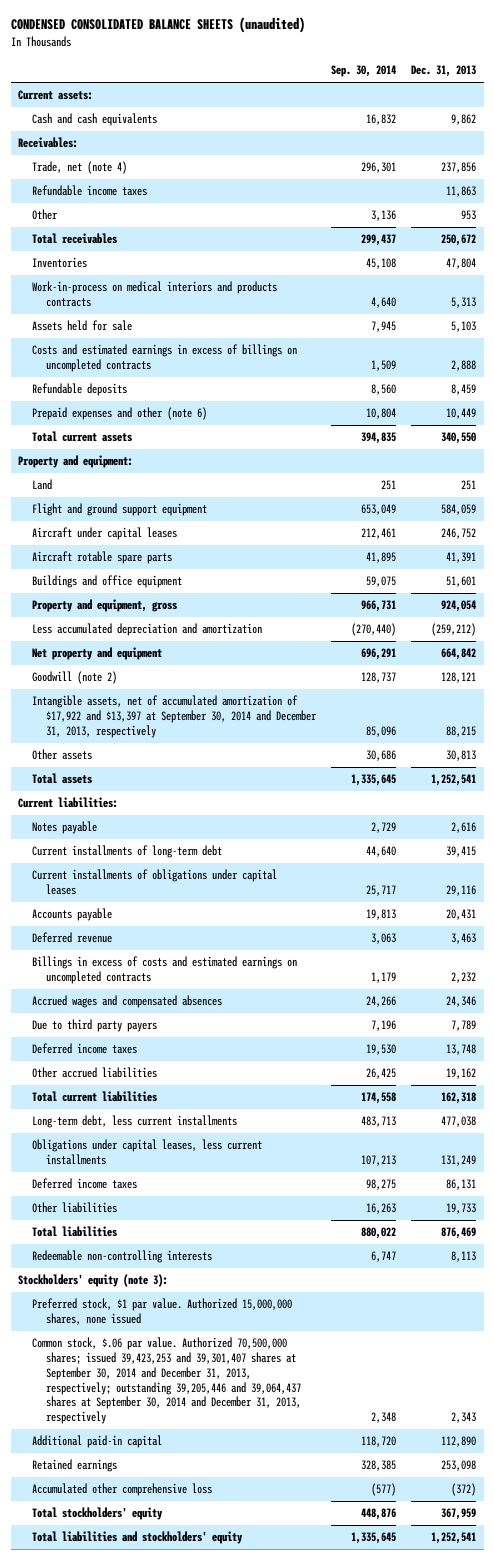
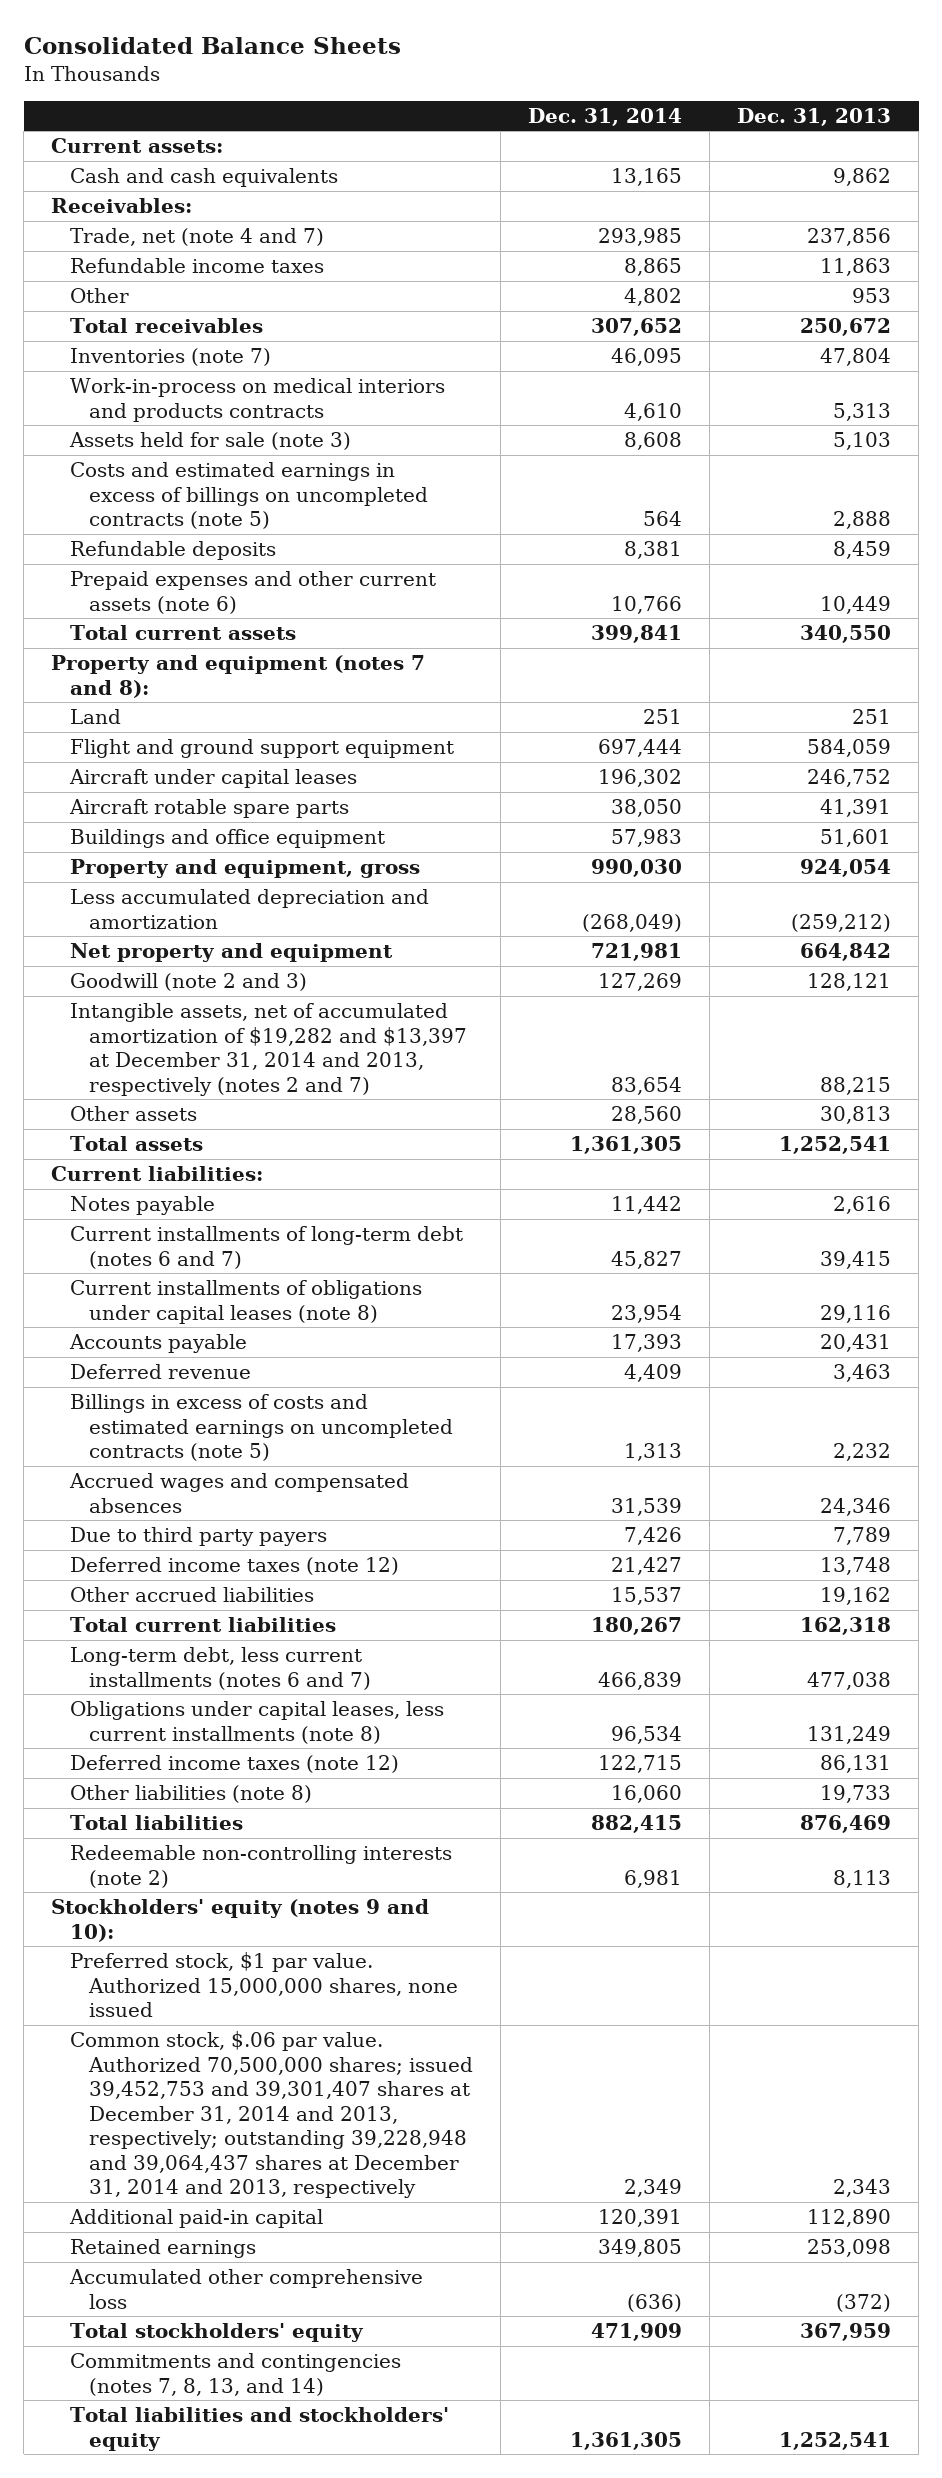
[10,17,305,34] CONDENSED CONSOLIDATED BALANCE SHEETS (unaudited) -> [23,37,401,55] Consolidated Balance Sheets
[330,65,396,78] Sep. 30, 2014 -> none
none -> [527,107,682,126] Dec. 31, 2014
[31,161,127,175] Trade, net (note 4) -> [69,228,324,247] Trade, net (note 4 and 7)
[31,257,87,269] Inventories -> [69,348,271,367] Inventories (note 7)
[31,320,132,332] Assets held for sale -> [68,432,351,451] Assets held for sale (note 3)
[31,344,297,373] Costs and estimated earnings in excess of billings on uncompleted contracts -> [69,462,428,530] Costs and estimated earnings in excess of billings on uncompleted contracts (note 5)
[31,407,207,421] Prepaid expenses and other (note 6) -> [69,571,436,614] Prepaid expenses and other current assets (note 6)
[18,455,134,469] Property and equipment: -> [51,655,426,698] Property and equipment (notes 7 and 8):
[31,671,117,685] Goodwill (note 2) -> [69,973,307,992] Goodwill (note 2 and 3)
[31,695,317,738] Intangible assets, net of accumulated amortization of $17,922 and $13,397 at September 30, 2014 and December 31, 2013, respectively -> [69,1003,467,1096] Intangible assets, net of accumulated amortization of $19,282 and $13,397 at December 31, 2014 and 2013, respectively (notes 2 and 7)
[31,845,222,859] Current installments of long-term debt -> [69,1226,463,1269] Current installments of long-term debt (notes 6 and 7)
[31,869,277,896] Current installments of obligations under capital leases -> [69,1280,422,1324] Current installments of obligations under capital leases (note 8)
[31,956,297,985] Billings in excess of costs and estimated earnings on uncompleted contracts -> [69,1394,453,1462] Billings in excess of costs and estimated earnings on uncompleted contracts (note 5)
[31,1043,137,1055] Deferred income taxes -> [69,1557,399,1576] Deferred income taxes (note 12)
[31,1115,237,1129] Long-term debt, less current installments -> [69,1647,371,1690] Long-term debt, less current installments (notes 6 and 7)
[31,1139,262,1166] Obligations under capital leases, less current installments -> [69,1701,444,1744] Obligations under capital leases, less current installments (note 8)
[31,1178,137,1190] Deferred income taxes -> [69,1755,399,1774] Deferred income taxes (note 12)
[31,1202,117,1214] Other liabilities -> [69,1785,312,1804] Other liabilities (note 8)
[31,1250,212,1264] Redeemable non-controlling interests -> [69,1845,452,1888] Redeemable non-controlling interests (note 2)
[18,1274,169,1288] Stockholders' equity (note 3): -> [51,1899,430,1942] Stockholders' equity (notes 9 and 10):
[31,1337,301,1425] Common stock, $.06 par value. Authorized 70,500,000 shares; issued 39,423,253 and 39,301,407 shares at September 30, 2014 and December 31, 2013, respectively; outstanding 39,205,446 and 39,064,437 shares at September 30, 2014 and December 31, 2013, respectively -> [69,2031,473,2199] Common stock, $.06 par value. Authorized 70,500,000 shares; issued 39,452,753 and 39,301,407 shares at December 31, 2014 and 2013, respectively; outstanding 39,228,948 and 39,064,437 shares at December 31, 2014 and 2013, respectively
none -> [69,2353,401,2396] Commitments and contingencies (notes 7, 8, 13, and 14)

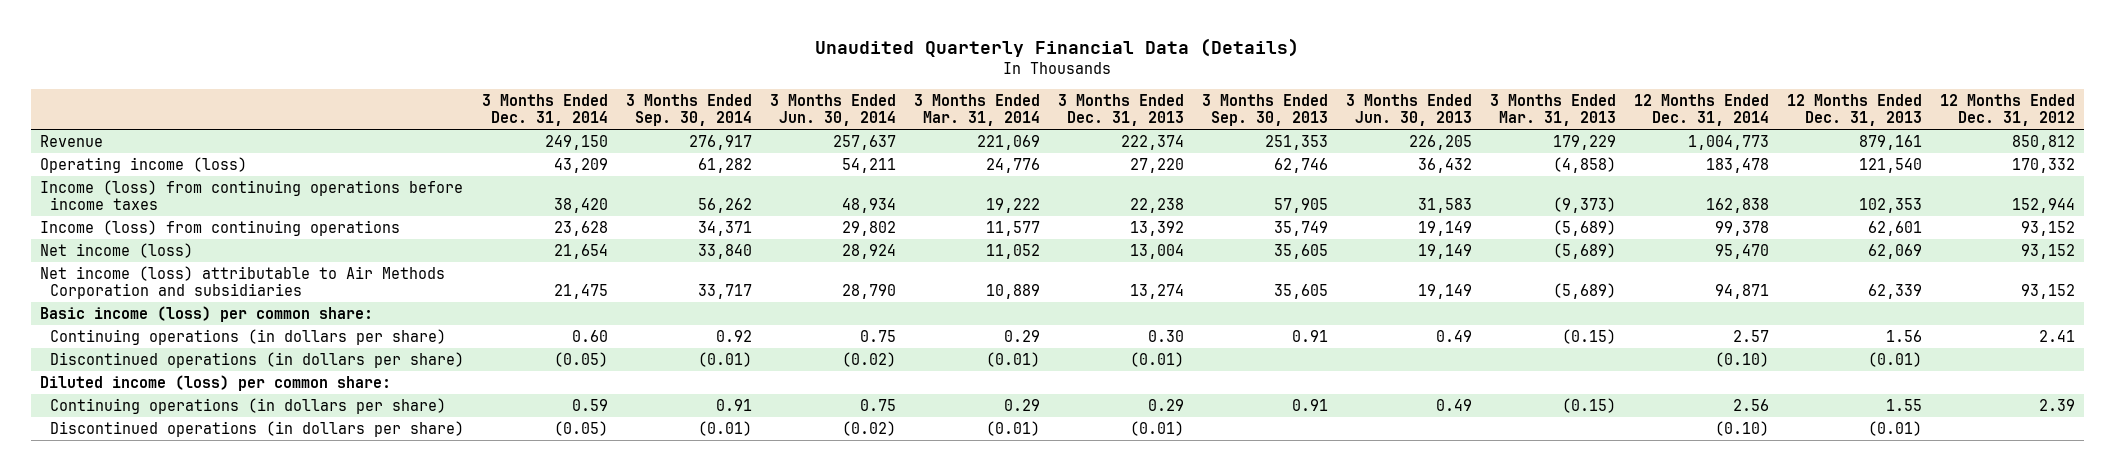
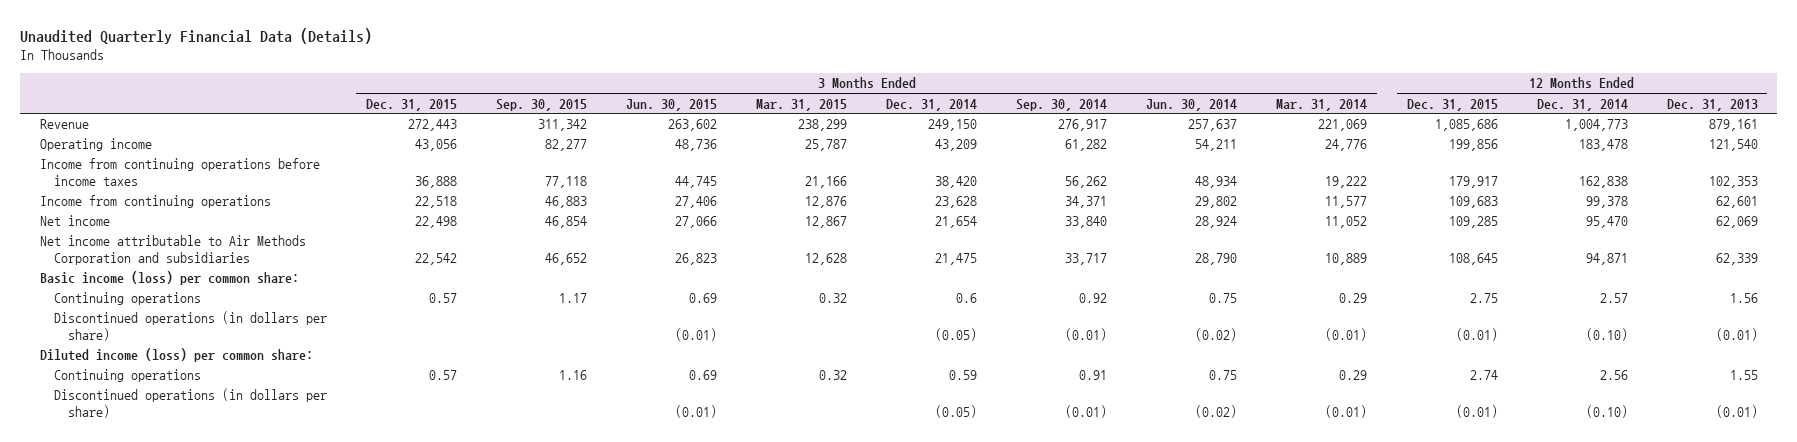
[1058,93,1185,127] 3 Months Ended Dec. 31, 2013 -> none
[1202,93,1329,127] 3 Months Ended Sep. 30, 2013 -> none
[1346,93,1473,127] 3 Months Ended Jun. 30, 2013 -> none
[1490,93,1617,127] 3 Months Ended Mar. 31, 2013 -> none
[1939,93,2075,127] 12 Months Ended Dec. 31, 2012 -> none
none -> [366,98,458,111] Dec. 31, 2015
none -> [496,98,588,111] Sep. 30, 2015
none -> [626,98,718,111] Jun. 30, 2015
none -> [756,98,848,111] Mar. 31, 2015
none -> [1406,98,1498,111] Dec. 31, 2015
[39,156,247,173] Operating income (loss) -> [39,138,152,152] Operating income
[39,179,463,211] Income (loss) from continuing operations before income taxes -> [39,158,320,186] Income from continuing operations before income taxes
[39,219,400,236] Income (loss) from continuing operations -> [39,195,271,209] Income from continuing operations
[39,242,193,258] Net income (loss) -> [39,215,110,227] Net income
[39,265,445,300] Net income (loss) attributable to Air Methods Corporation and subsidiaries -> [39,235,306,265] Net income attributable to Air Methods Corporation and subsidiaries
[50,328,447,345] Continuing operations (in dollars per share) -> [53,292,201,306] Continuing operations
[572,329,609,342] 0.60 -> [956,293,978,304] 0.6
[50,397,447,414] Continuing operations (in dollars per share) -> [53,369,201,383] Continuing operations

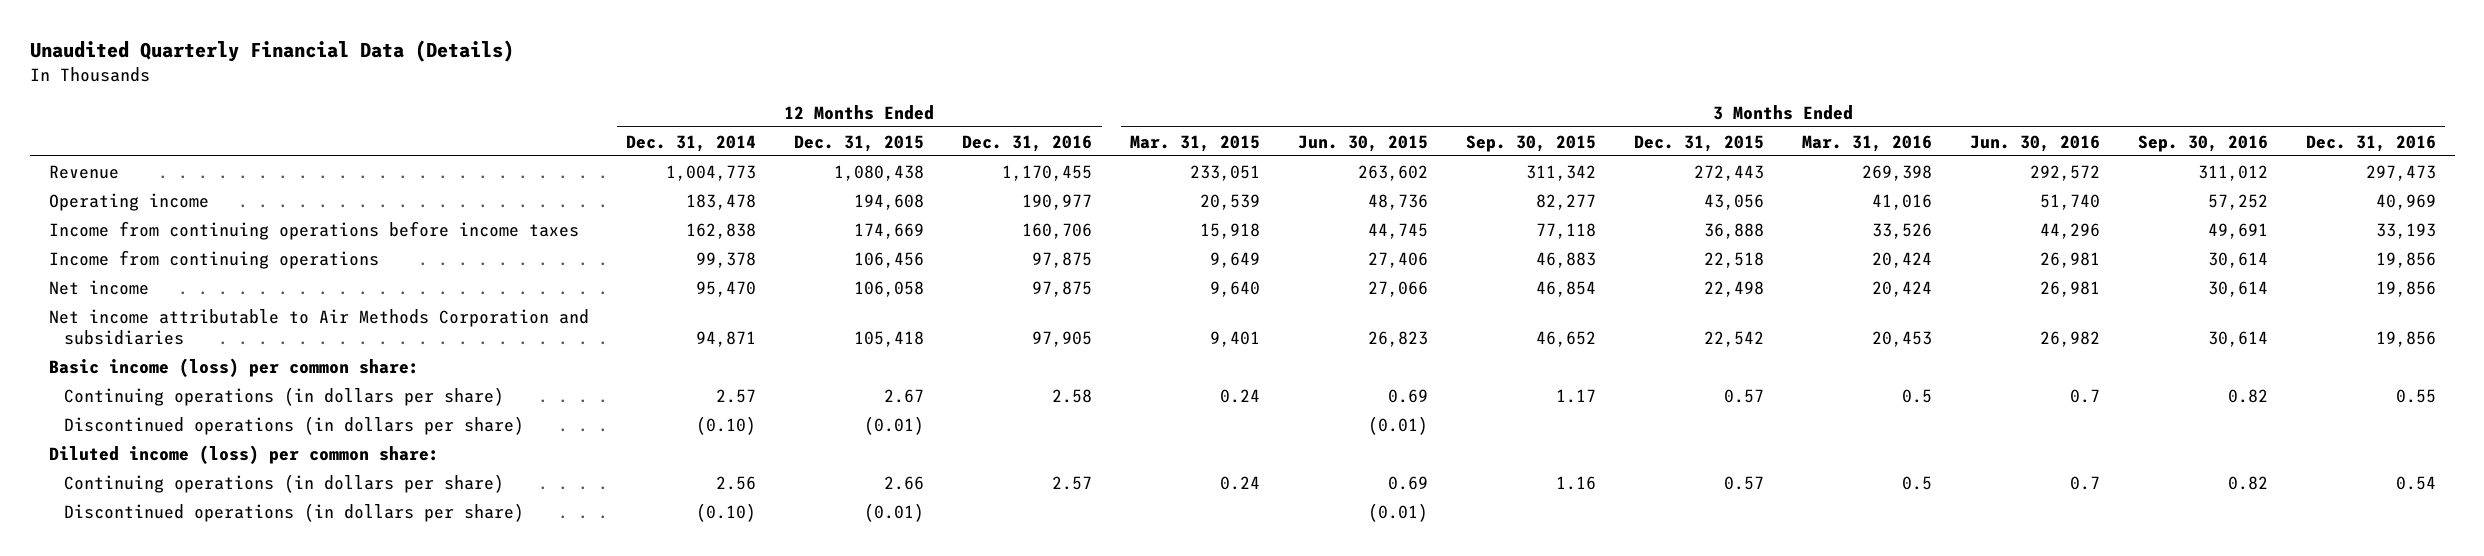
[886,98,978,111] Dec. 31, 2014 -> none
[1016,98,1108,111] Sep. 30, 2014 -> none
[1146,98,1238,111] Jun. 30, 2014 -> none
[1276,98,1368,111] Mar. 31, 2014 -> none
[1666,98,1758,111] Dec. 31, 2013 -> none
none -> [962,134,1093,152] Dec. 31, 2016
none -> [1801,134,1932,152] Mar. 31, 2016
none -> [1969,134,2100,152] Jun. 30, 2016
none -> [2137,134,2268,152] Sep. 30, 2016
none -> [2305,134,2436,152] Dec. 31, 2016
[798,119,848,132] 238,299 -> [1190,164,1261,181] 233,051
[1434,119,1498,132] 1,085,686 -> [834,164,925,181] 1,080,438
[805,139,848,152] 25,787 -> [1200,193,1261,210] 20,539
[1448,139,1498,152] 199,856 -> [854,193,925,210] 194,608
[805,175,848,188] 21,166 -> [1200,222,1261,239] 15,918
[1448,175,1498,188] 179,917 -> [854,222,925,239] 174,669
[805,196,848,209] 12,876 -> [1210,251,1261,268] 9,649
[1448,196,1498,209] 109,683 -> [854,251,925,268] 106,456
[805,216,848,229] 12,867 -> [1210,280,1261,297] 9,640
[1448,216,1498,229] 109,285 -> [854,280,925,297] 106,058
[805,252,848,265] 12,628 -> [1210,330,1261,347] 9,401
[1448,252,1498,265] 108,645 -> [854,330,925,347] 105,418
[53,292,201,306] Continuing operations -> [63,386,504,406] Continuing operations (in dollars per share)
[819,293,848,304] 0.32 -> [1220,388,1261,403] 0.24
[1469,293,1498,304] 2.75 -> [884,388,925,403] 2.67
[53,369,201,383] Continuing operations -> [63,473,504,493] Continuing operations (in dollars per share)
[819,370,848,381] 0.32 -> [1220,475,1261,490] 0.24
[1469,370,1498,381] 2.74 -> [884,475,925,490] 2.66

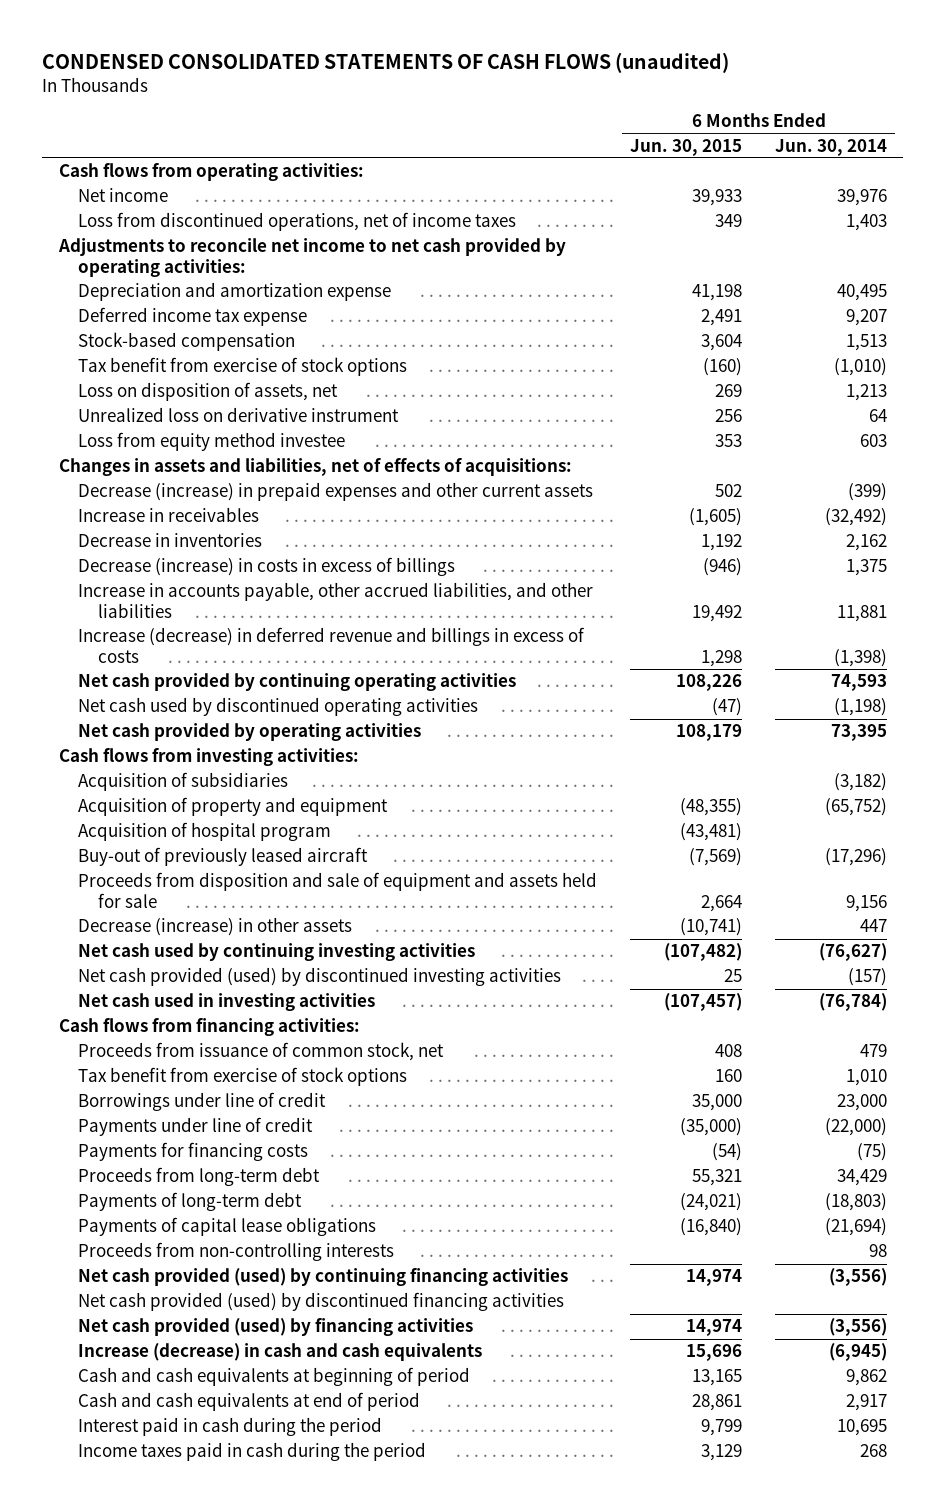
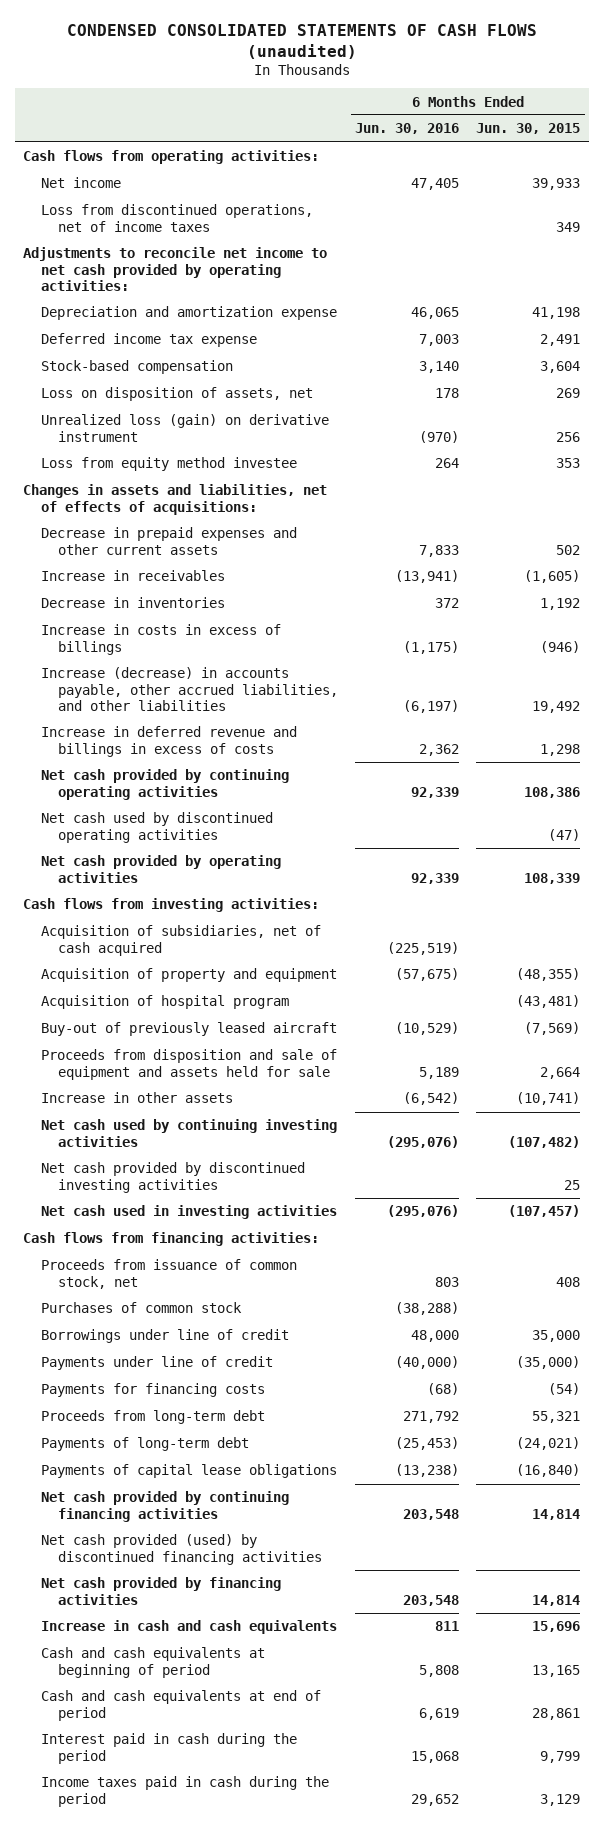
[775,138,888,156] Jun. 30, 2014 -> none
none -> [355,123,460,135] Jun. 30, 2016
[78,357,408,377] Tax benefit from exercise of stock options -> none
[78,407,400,423] Unrealized loss on derivative instrument -> [40,414,329,442] Unrealized loss (gain) on derivative instrument
[78,482,594,502] Decrease (increase) in prepaid expenses and other current assets -> [40,527,297,555] Decrease in prepaid expenses and other current assets
[78,557,456,577] Decrease (increase) in costs in excess of billings -> [40,624,281,655] Increase in costs in excess of billings
[78,582,594,618] Increase in accounts payable, other accrued liabilities, and other liabilities -> [40,667,338,712] Increase (decrease) in accounts payable, other accrued liabilities, and other liabilities
[78,627,586,663] Increase (decrease) in deferred revenue and billings in excess of costs -> [40,726,297,757] Increase in deferred revenue and billings in excess of costs
[676,674,743,692] 108,226 -> [524,786,581,798] 108,386
[676,724,743,742] 108,179 -> [524,872,581,884] 108,339
[78,772,289,792] Acquisition of subsidiaries -> [40,925,321,956] Acquisition of subsidiaries, net of cash acquired
[78,917,353,937] Decrease (increase) in other assets -> [40,1092,233,1104] Increase in other assets
[78,967,562,987] Net cash provided (used) by discontinued investing activities -> [40,1162,305,1193] Net cash provided by discontinued investing activities
[78,1067,408,1087] Tax benefit from exercise of stock options -> none
none -> [40,1302,242,1314] Purchases of common stock
[78,1242,395,1262] Proceeds from non-controlling interests -> none
[78,1268,569,1287] Net cash provided (used) by continuing financing activities -> [40,1491,289,1522] Net cash provided by continuing financing activities
[686,1269,743,1287] 14,974 -> [532,1508,581,1520] 14,814
[78,1318,474,1337] Net cash provided (used) by financing activities -> [40,1577,281,1605] Net cash provided by financing activities
[686,1319,743,1337] 14,974 -> [532,1594,581,1606] 14,814
[78,1343,483,1362] Increase (decrease) in cash and cash equivalents -> [40,1620,337,1635] Increase in cash and cash equivalents

